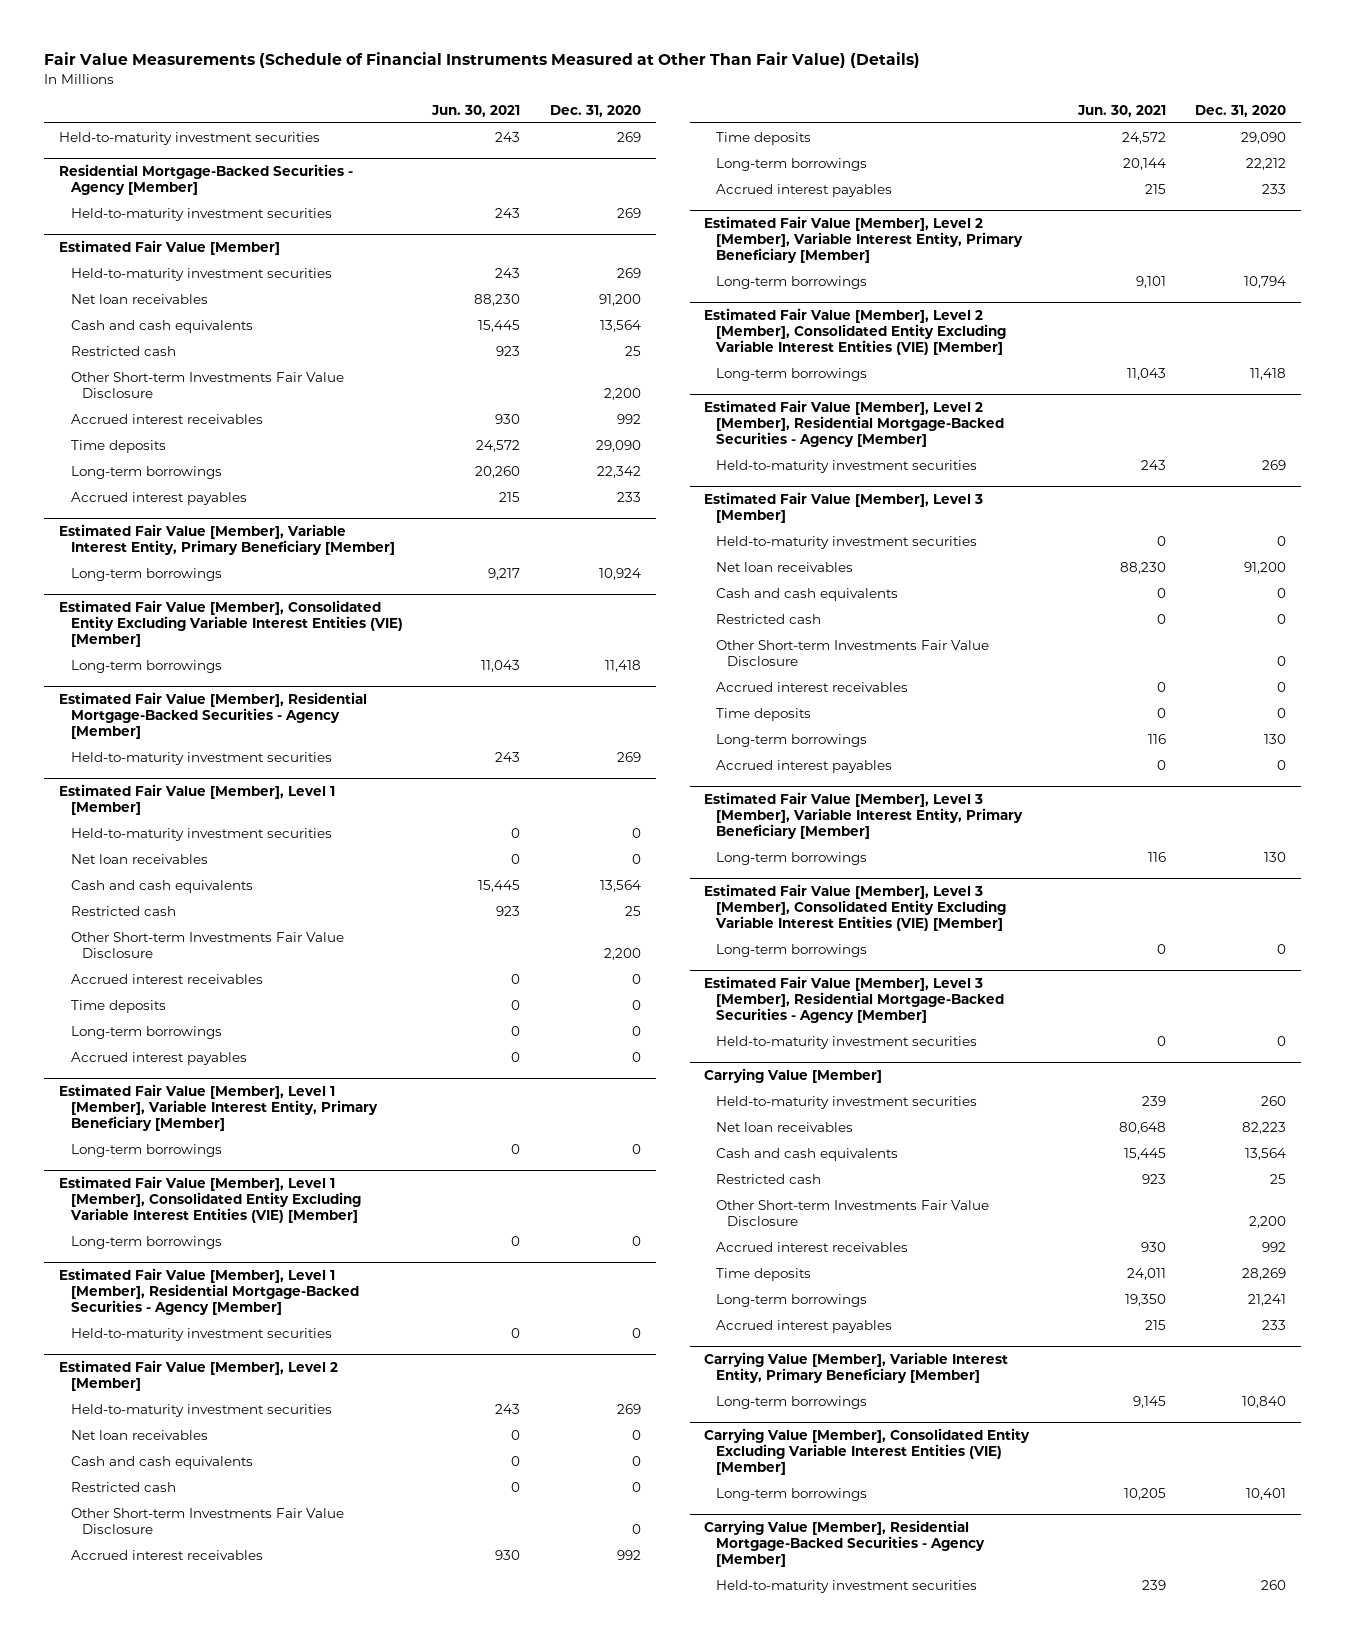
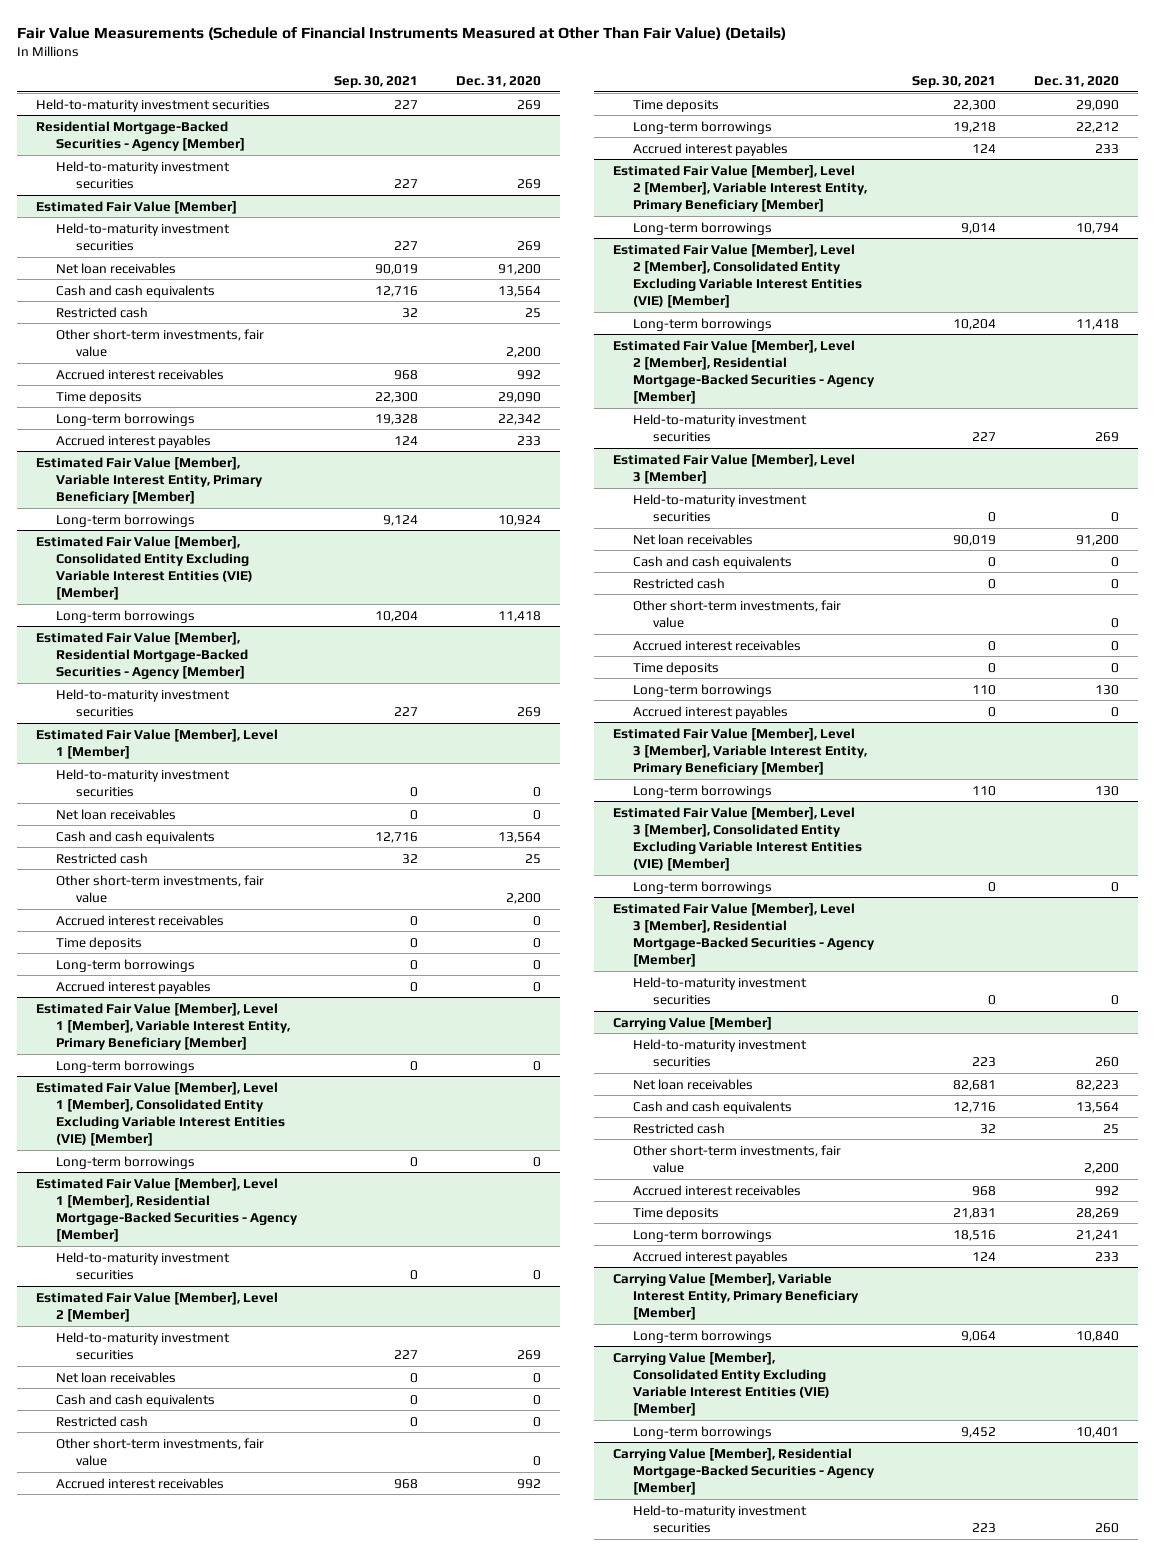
[431,104,521,117] Jun. 30, 2021 -> none
none -> [334,76,419,89] Sep. 30, 2021
[70,371,344,398] Other Short-term Investments Fair Value Disclosure -> [55,328,264,357] Other short-term investments, fair value
[70,931,344,958] Other Short-term Investments Fair Value Disclosure -> [55,874,264,903] Other short-term investments, fair value
[70,1507,344,1534] Other Short-term Investments Fair Value Disclosure -> [55,1437,264,1466] Other short-term investments, fair value
[715,639,989,666] Other Short-term Investments Fair Value Disclosure -> [633,599,842,628] Other short-term investments, fair value
[715,1199,989,1226] Other Short-term Investments Fair Value Disclosure -> [633,1144,842,1173] Other short-term investments, fair value

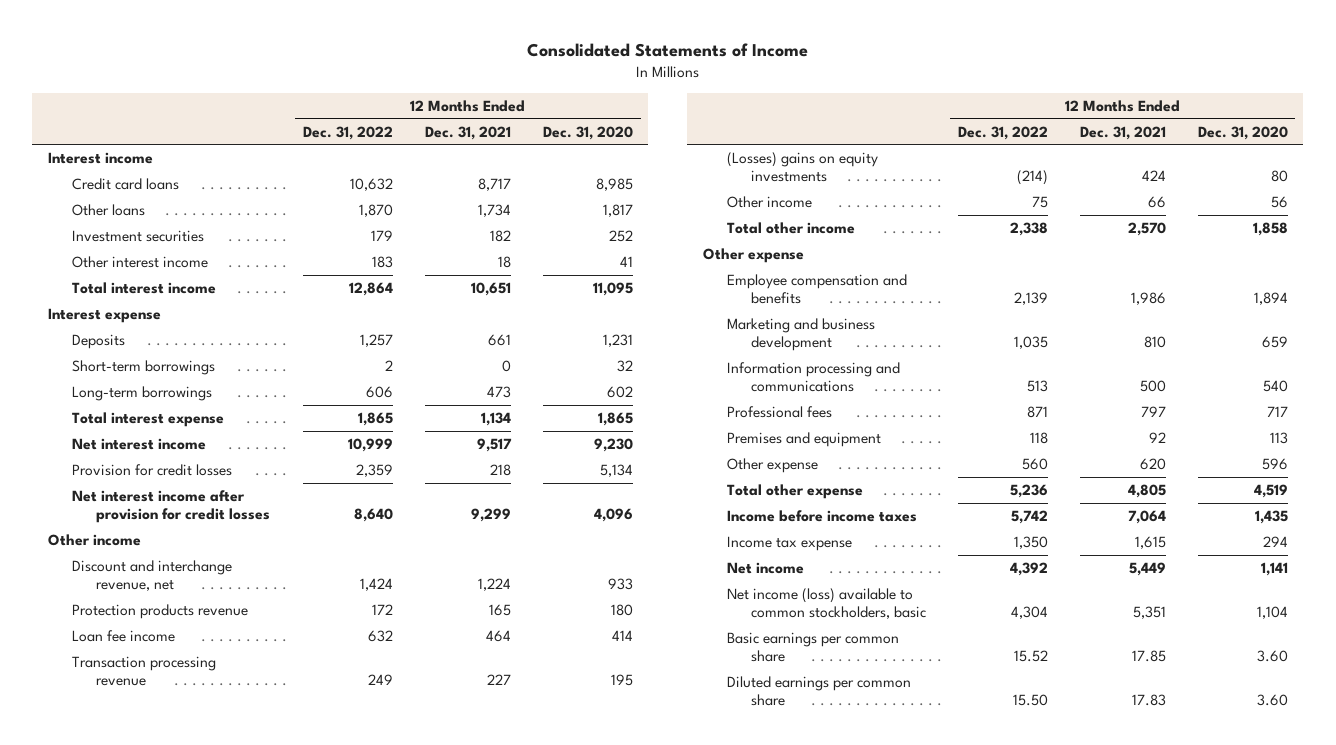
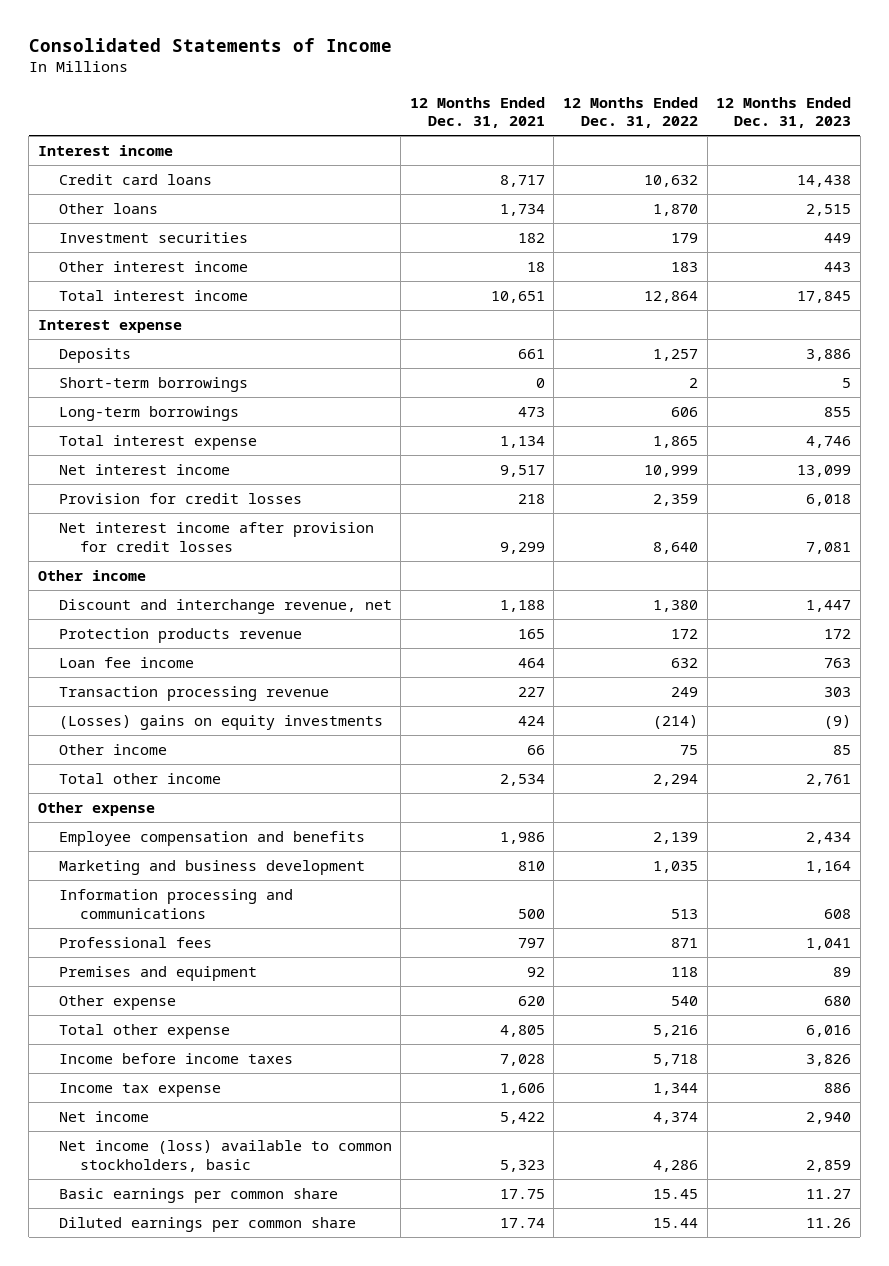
[542,125,633,140] Dec. 31, 2020 -> none
none -> [716,96,852,129] 12 Months Ended Dec. 31, 2023
[360,578,394,592] 1,424 -> [652,599,698,612] 1,380
[477,578,511,592] 1,224 -> [499,599,545,612] 1,188
[1010,222,1049,237] 2,338 -> [652,773,698,786] 2,294
[1127,222,1166,237] 2,570 -> [499,773,545,786] 2,534
[1022,458,1049,471] 560 -> [670,995,698,1006] 540
[1010,484,1049,499] 5,236 -> [652,1024,698,1037] 5,216
[1011,510,1049,525] 5,742 -> [652,1053,698,1066] 5,718
[1127,510,1166,525] 7,064 -> [499,1053,545,1066] 7,028
[1014,536,1049,550] 1,350 -> [652,1082,698,1095] 1,344
[1134,536,1166,550] 1,615 -> [499,1082,545,1095] 1,606
[1010,562,1049,577] 4,392 -> [652,1111,698,1124] 4,374
[1128,562,1166,577] 5,449 -> [499,1111,545,1124] 5,422
[1011,606,1049,620] 4,304 -> [652,1159,698,1172] 4,286
[1132,606,1166,620] 5,351 -> [499,1159,545,1172] 5,323
[1014,650,1049,663] 15.52 -> [652,1188,698,1199] 15.45
[1131,650,1166,663] 17.85 -> [499,1188,545,1199] 17.75
[1013,694,1049,707] 15.50 -> [652,1217,698,1228] 15.44
[1131,694,1166,707] 17.83 -> [499,1217,545,1228] 17.74

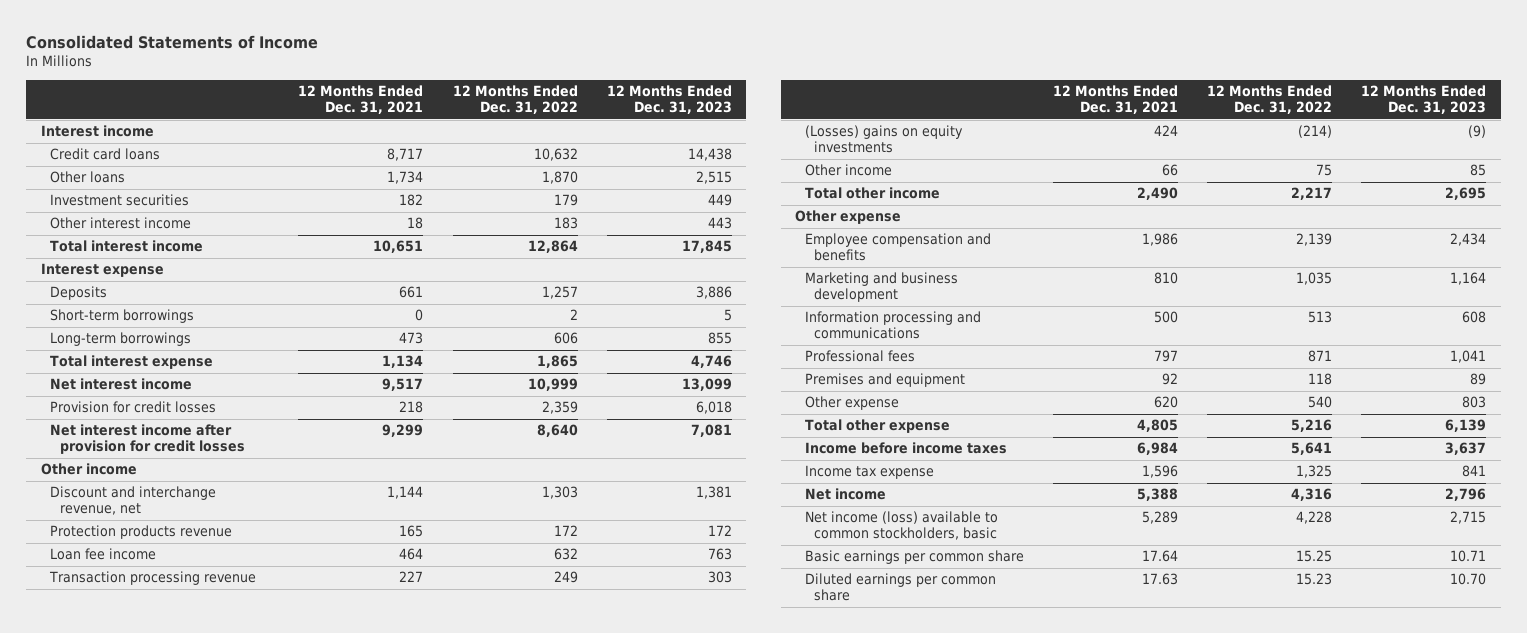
[499,599,545,612] 1,188 -> [387,486,424,500] 1,144
[652,599,698,612] 1,380 -> [541,486,578,500] 1,303
[806,599,852,612] 1,447 -> [695,486,732,500] 1,381
[499,773,545,786] 2,534 -> [1136,187,1178,201] 2,490
[652,773,698,786] 2,294 -> [1290,187,1332,201] 2,217
[806,773,852,786] 2,761 -> [1444,187,1486,201] 2,695
[824,995,852,1006] 680 -> [1461,396,1486,409] 803
[806,1024,852,1037] 6,016 -> [1444,419,1486,433] 6,139
[499,1053,545,1066] 7,028 -> [1136,442,1178,456] 6,984
[652,1053,698,1066] 5,718 -> [1290,442,1332,456] 5,641
[806,1053,852,1066] 3,826 -> [1444,442,1486,456] 3,637
[499,1082,545,1095] 1,606 -> [1141,465,1178,479] 1,596
[652,1082,698,1095] 1,344 -> [1295,465,1332,479] 1,325
[824,1082,852,1093] 886 -> [1461,465,1486,478] 841
[499,1111,545,1124] 5,422 -> [1136,488,1178,502] 5,388
[652,1111,698,1124] 4,374 -> [1290,488,1332,502] 4,316
[806,1111,852,1124] 2,940 -> [1444,488,1486,502] 2,796
[499,1159,545,1172] 5,323 -> [1141,511,1178,525] 5,289
[652,1159,698,1172] 4,286 -> [1295,511,1332,525] 4,228
[806,1159,852,1172] 2,859 -> [1449,511,1486,525] 2,715
[499,1188,545,1199] 17.75 -> [1141,550,1178,563] 17.64
[652,1188,698,1199] 15.45 -> [1295,550,1332,563] 15.25
[806,1188,852,1199] 11.27 -> [1449,550,1486,563] 10.71
[499,1217,545,1228] 17.74 -> [1141,573,1178,586] 17.63
[652,1217,698,1228] 15.44 -> [1295,573,1332,586] 15.23
[806,1217,852,1228] 11.26 -> [1449,573,1486,586] 10.70

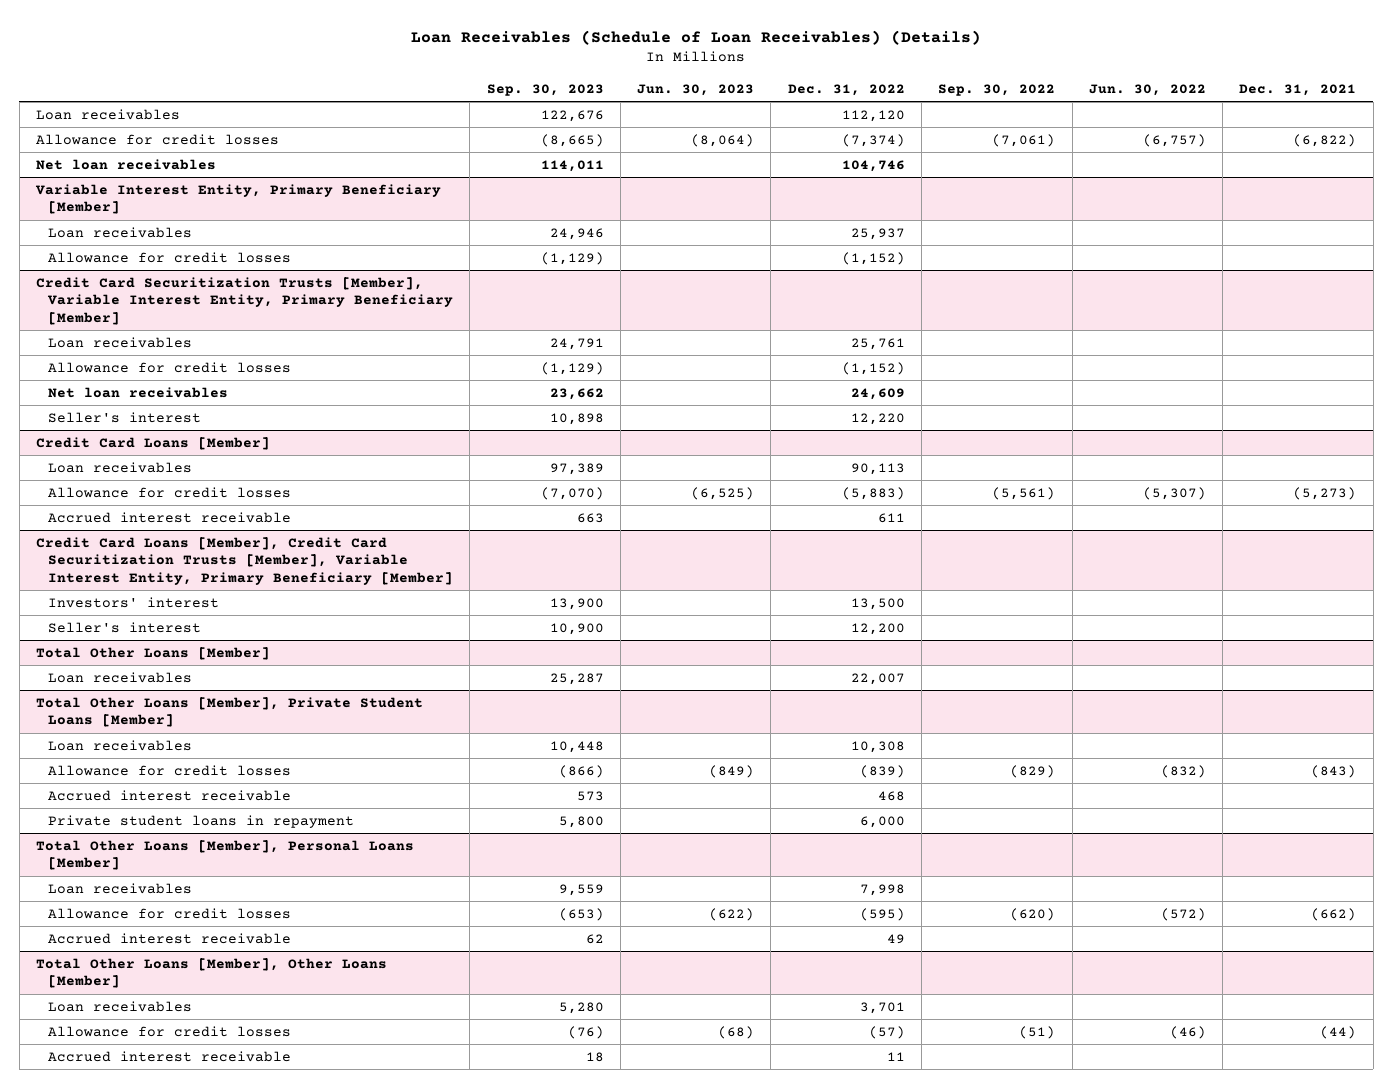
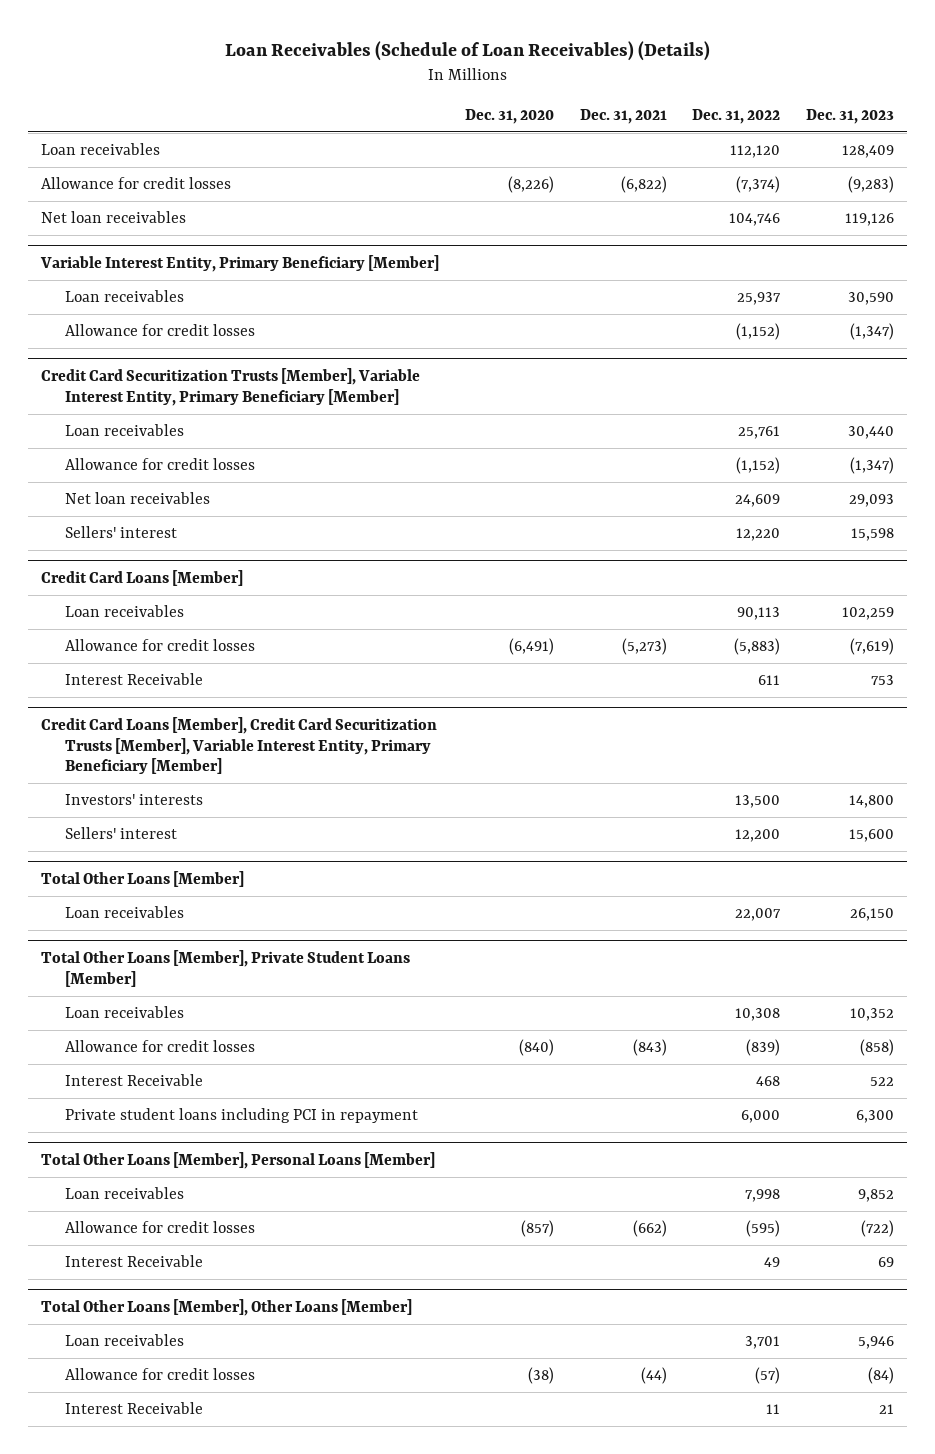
[486,83,604,96] Sep. 30, 2023 -> none
[637,83,755,96] Jun. 30, 2023 -> none
[938,83,1056,96] Sep. 30, 2022 -> none
[1088,83,1206,96] Jun. 30, 2022 -> none
none -> [464,108,554,124] Dec. 31, 2020
none -> [806,108,895,124] Dec. 31, 2023
[47,411,201,423] Seller's interest -> [64,526,177,539] Sellers' interest
[47,511,291,523] Accrued interest receivable -> [64,673,203,686] Interest Receivable
[47,596,219,608] Investors' interest -> [64,794,203,806] Investors' interests
[47,621,201,633] Seller's interest -> [64,827,177,840] Sellers' interest
[47,789,291,801] Accrued interest receivable -> [64,1074,203,1087] Interest Receivable
[47,814,354,828] Private student loans in repayment -> [64,1108,418,1124] Private student loans including PCI in repayment
[47,932,291,944] Accrued interest receivable -> [64,1255,203,1268] Interest Receivable
[47,1050,291,1062] Accrued interest receivable -> [64,1402,203,1415] Interest Receivable

